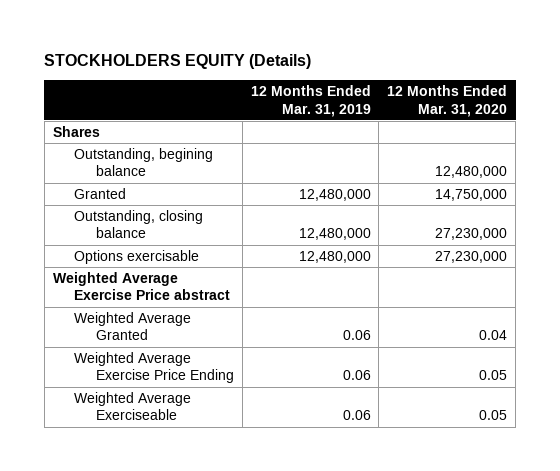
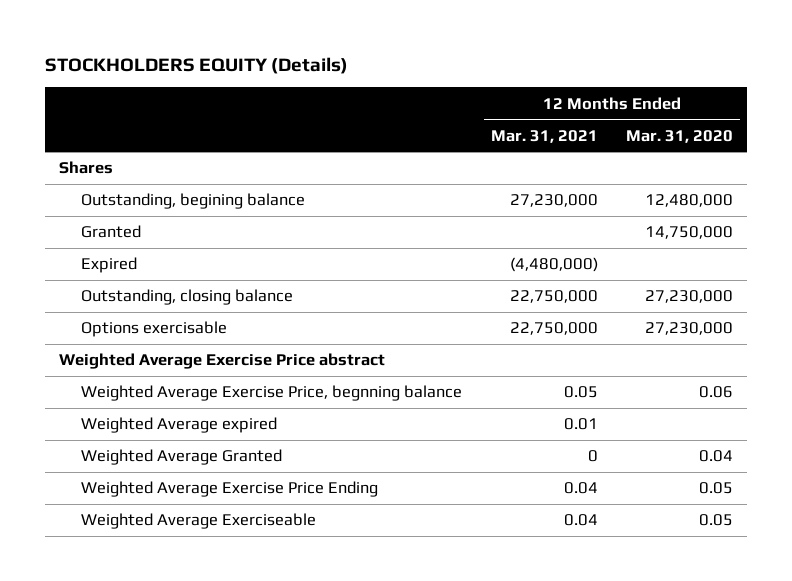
[250,85,371,117] 12 Months Ended Mar. 31, 2019 -> none
none -> [490,129,598,143] Mar. 31, 2021
none -> [81,257,138,274] Expired
none -> [81,385,463,402] Weighted Average Exercise Price, begnning balance
none -> [81,417,278,434] Weighted Average expired

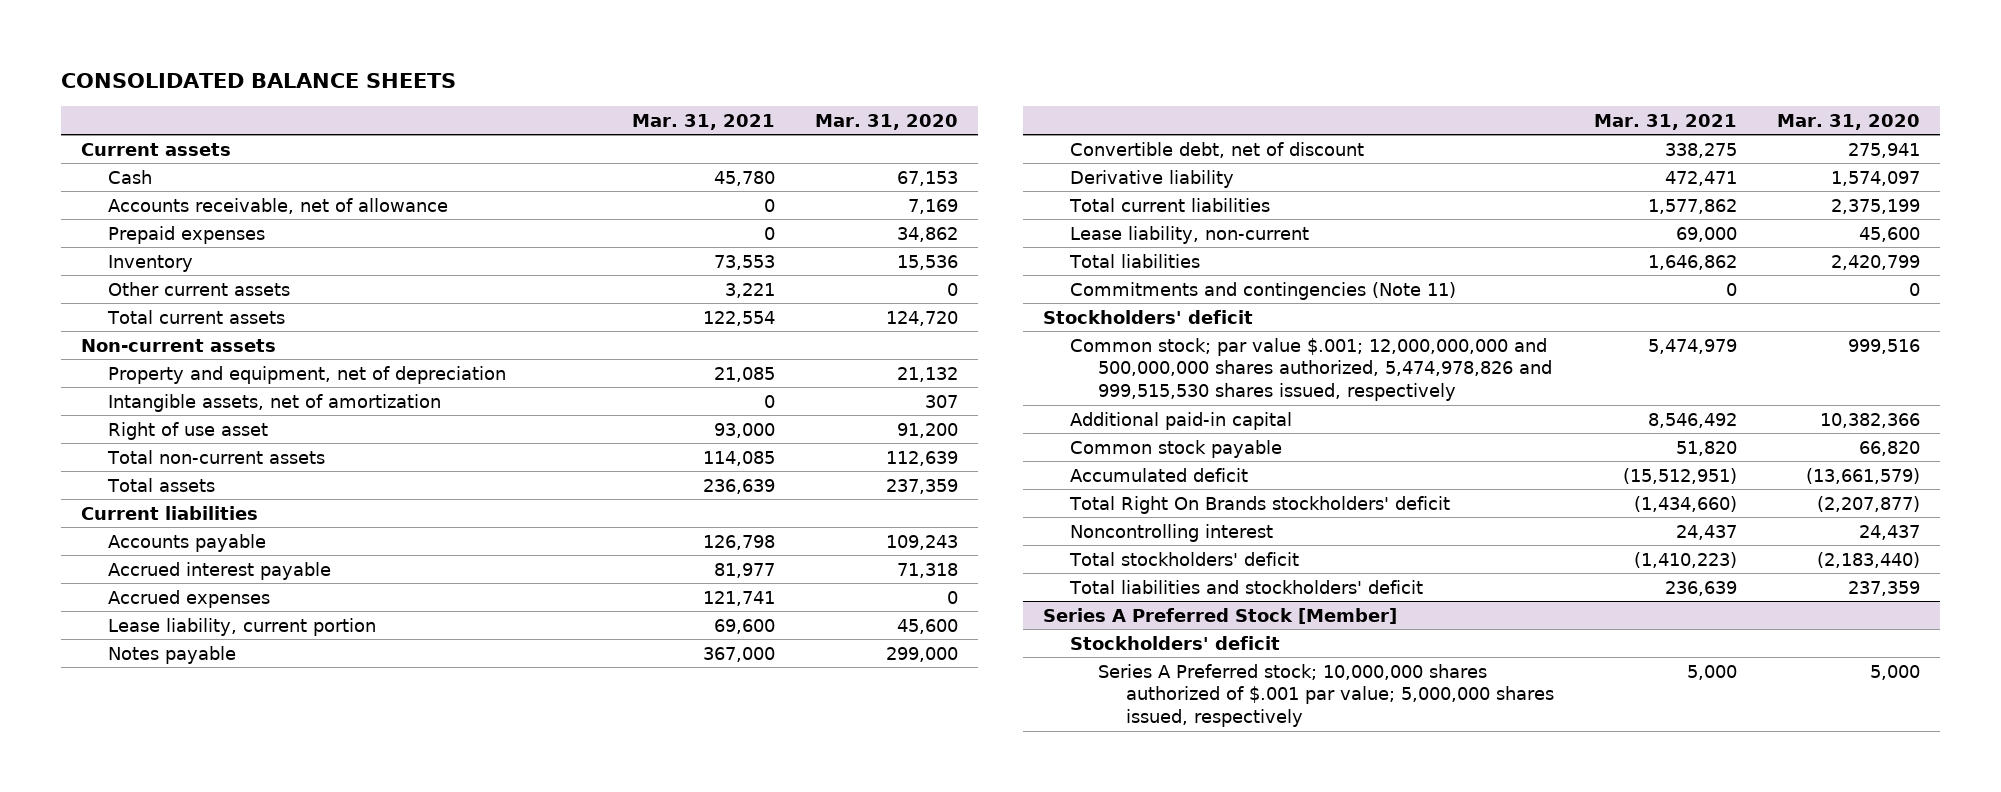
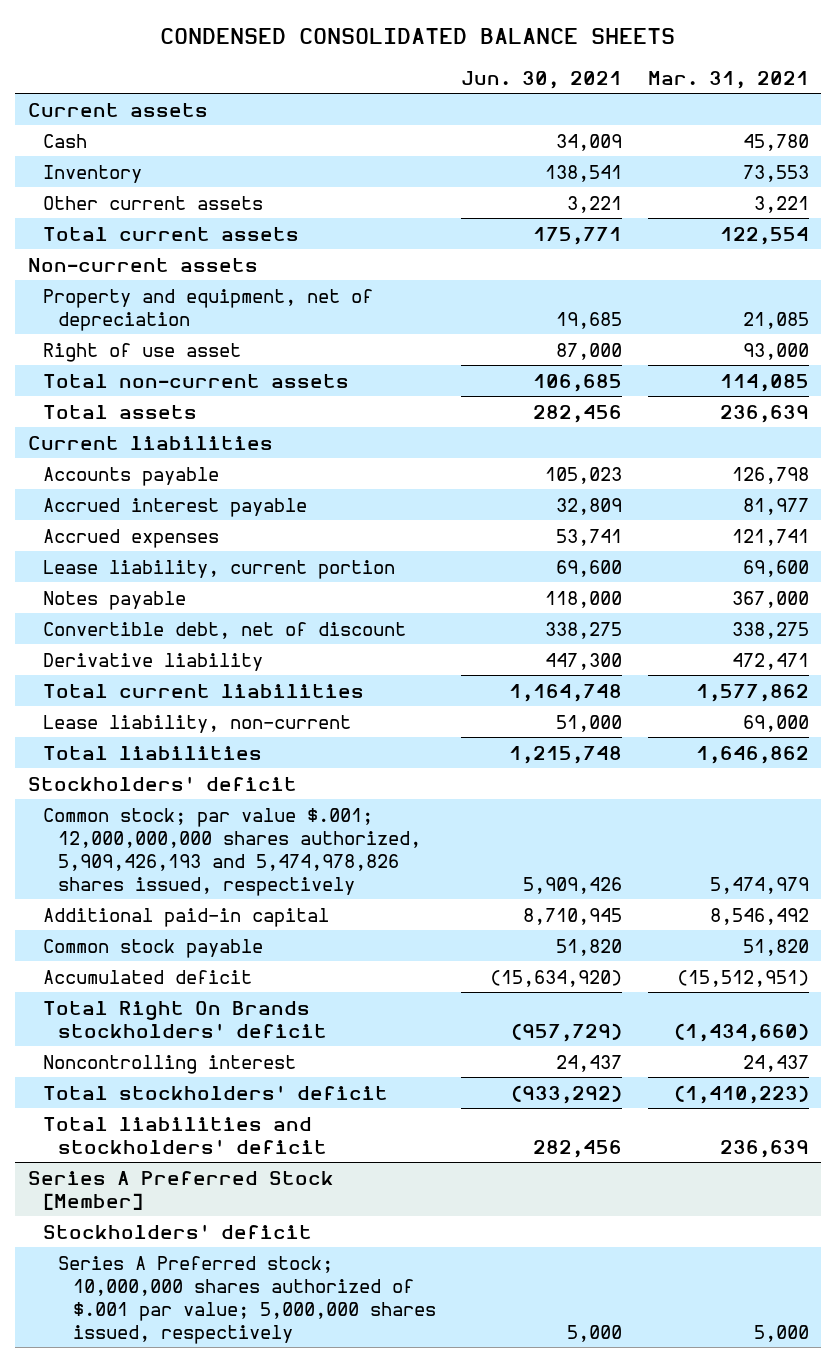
[60,73,456,89] CONSOLIDATED BALANCE SHEETS -> [160,27,676,44] CONDENSED CONSOLIDATED BALANCE SHEETS
[815,113,959,130] Mar. 31, 2020 -> none
none -> [461,70,623,89] Jun. 30, 2021
[108,197,449,214] Accounts receivable, net of allowance -> none
[108,225,266,244] Prepaid expenses -> none
[108,393,442,412] Intangible assets, net of amortization -> none
[1070,281,1457,300] Commitments and contingencies (Note 11) -> none
[1070,337,1552,402] Common stock; par value $.001; 12,000,000,000 and 500,000,000 shares authorized, 5,474,978,826 and 999,515,530 shares issued, respectively -> [43,807,422,896] Common stock; par value $.001; 12,000,000,000 shares authorized, 5,909,426,193 and 5,474,978,826 shares issued, respectively

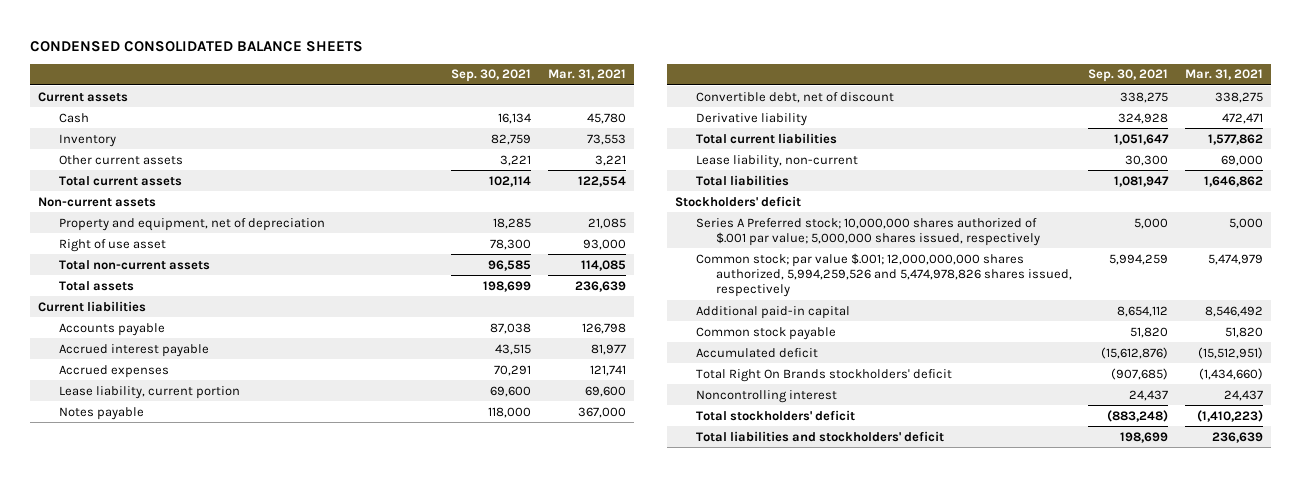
[461,70,623,89] Jun. 30, 2021 -> none
none -> [451,69,532,83] Sep. 30, 2021
none -> [695,217,1040,246] Series A Preferred stock; 10,000,000 shares authorized of $.001 par value; 5,000,000 shares issued, respectively
[43,807,422,896] Common stock; par value $.001; 12,000,000,000 shares authorized, 5,909,426,193 and 5,474,978,826 shares issued, respectively -> [695,252,1072,298] Common stock; par value $.001; 12,000,000,000 shares authorized, 5,994,259,526 and 5,474,978,826 shares issued, respectively
[27,1170,334,1210] Series A Preferred Stock [Member] -> none
[43,1223,313,1239] Stockholders' deficit -> none
[58,1255,437,1344] Series A Preferred stock; 10,000,000 shares authorized of $.001 par value; 5,000,000 shares issued, respectively -> none

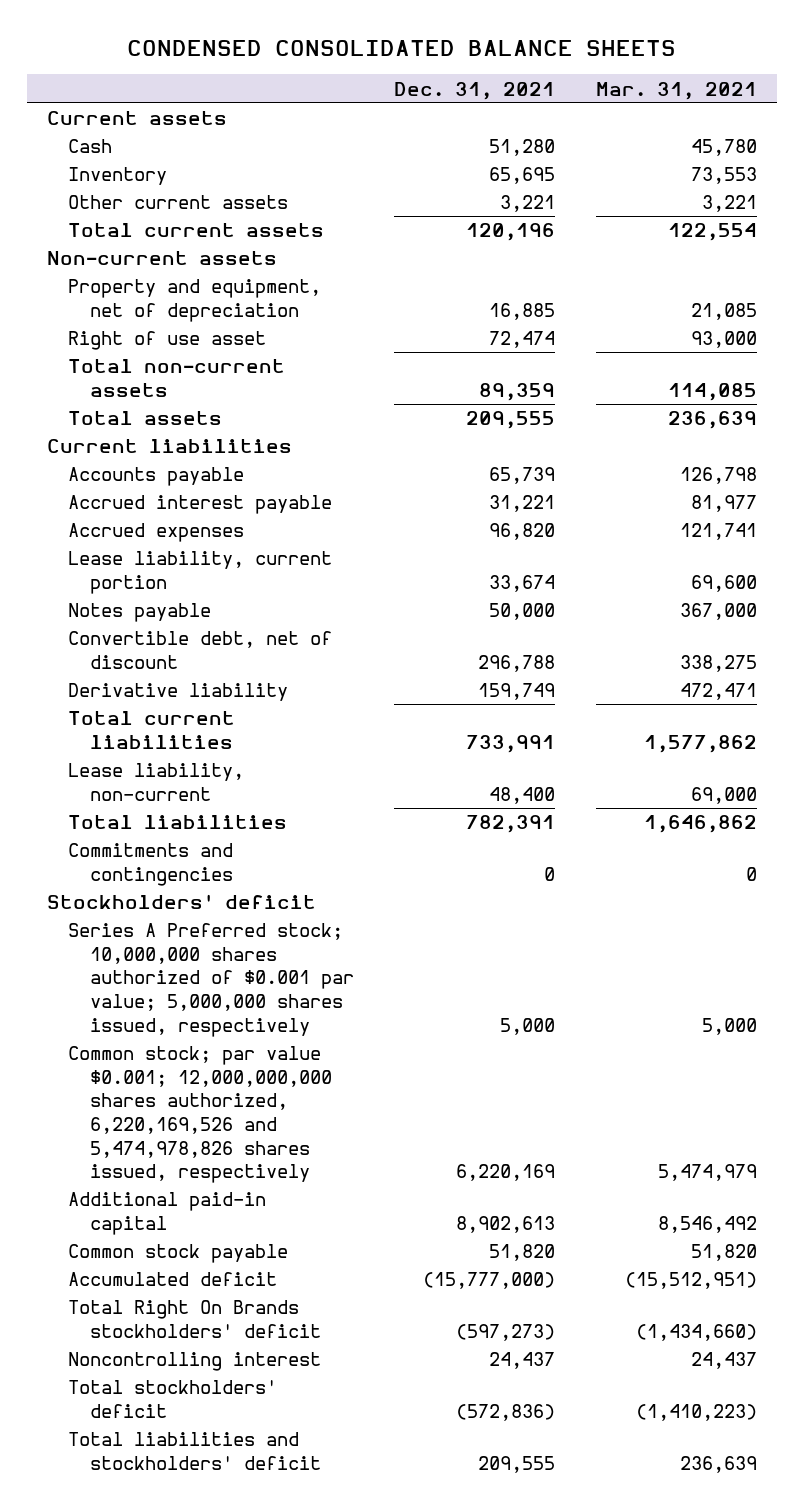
[451,69,532,83] Sep. 30, 2021 -> none
none -> [394,81,556,100] Dec. 31, 2021
none -> [68,843,234,886] Commitments and contingencies
[695,217,1040,246] Series A Preferred stock; 10,000,000 shares authorized of $.001 par value; 5,000,000 shares issued, respectively -> [68,923,354,1037] Series A Preferred stock; 10,000,000 shares authorized of $0.001 par value; 5,000,000 shares issued, respectively
[695,252,1072,298] Common stock; par value $.001; 12,000,000,000 shares authorized, 5,994,259,526 and 5,474,978,826 shares issued, respectively -> [68,1046,332,1184] Common stock; par value $0.001; 12,000,000,000 shares authorized, 6,220,169,526 and 5,474,978,826 shares issued, respectively

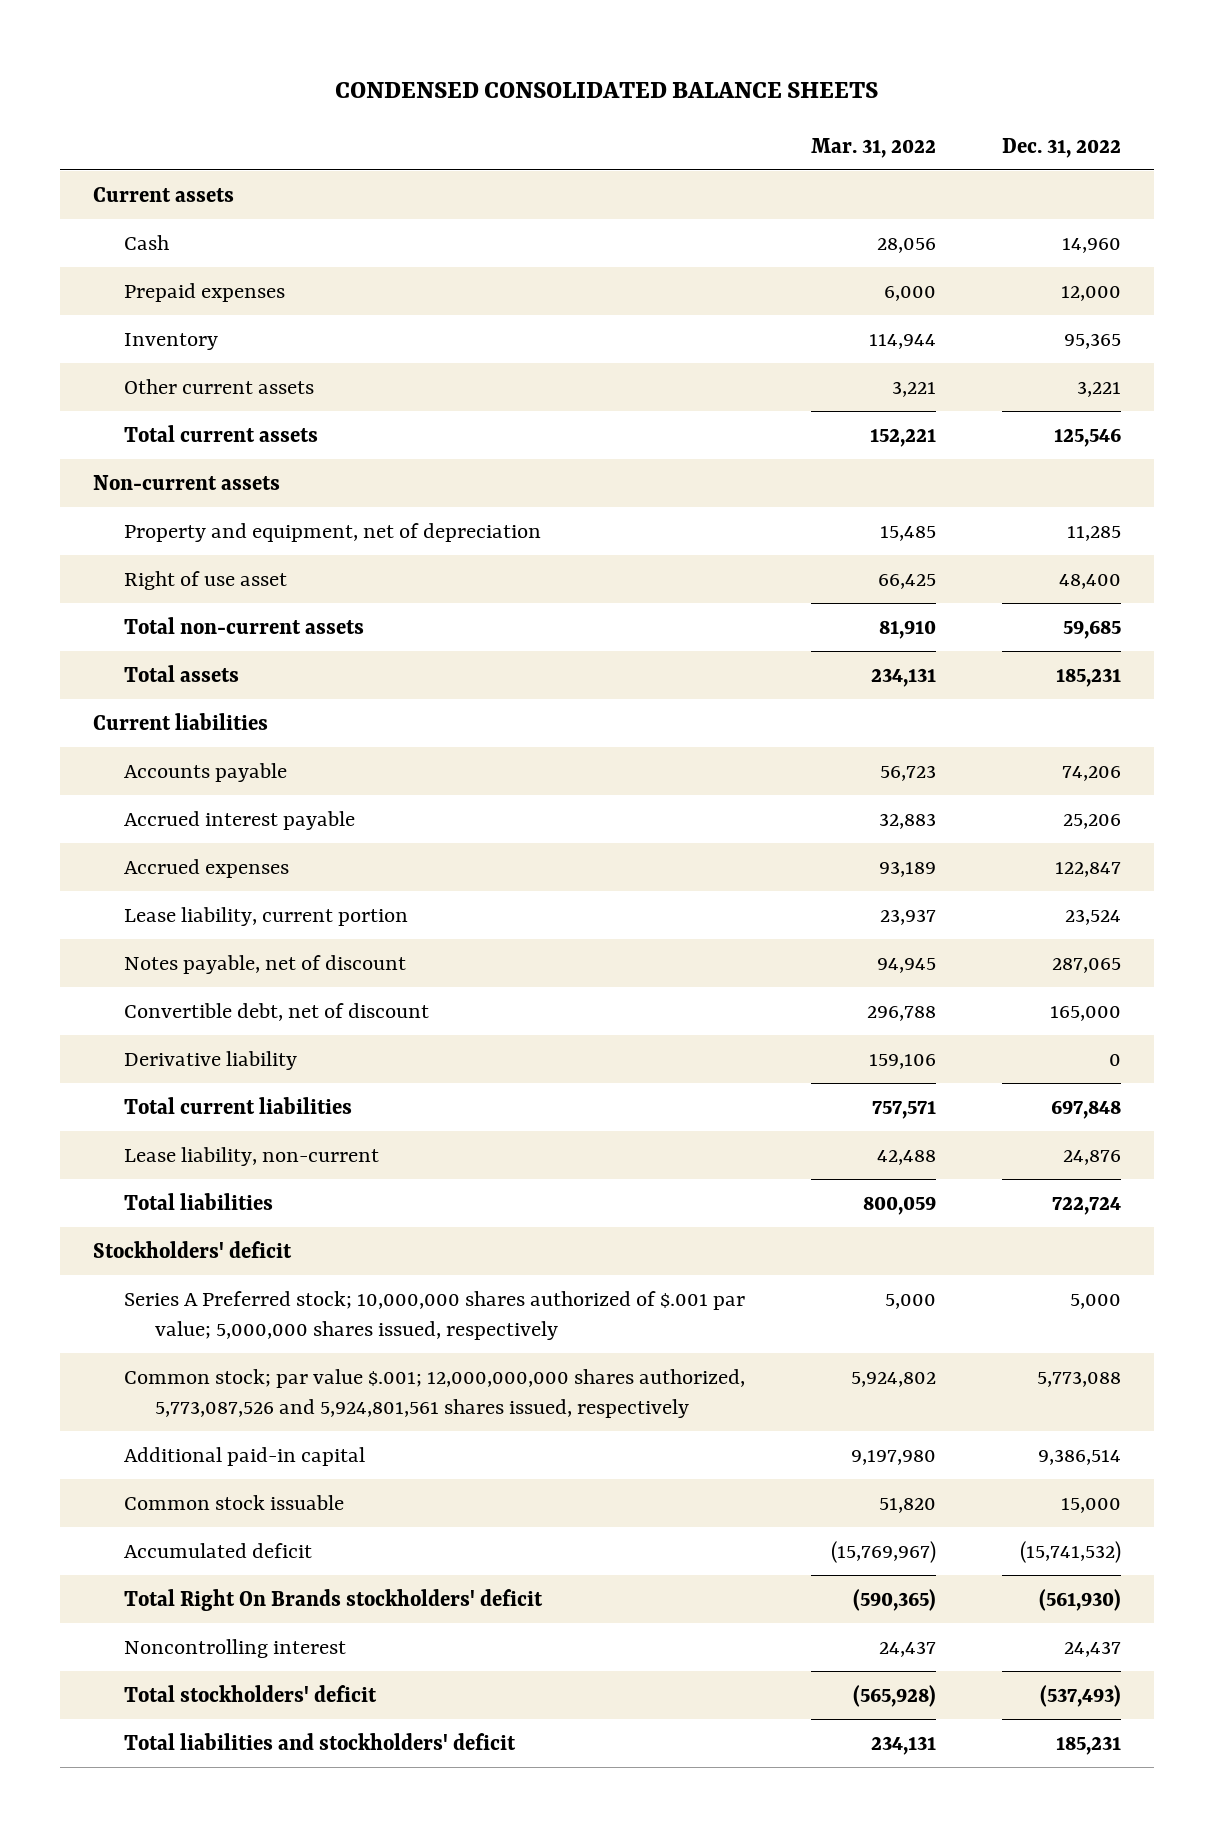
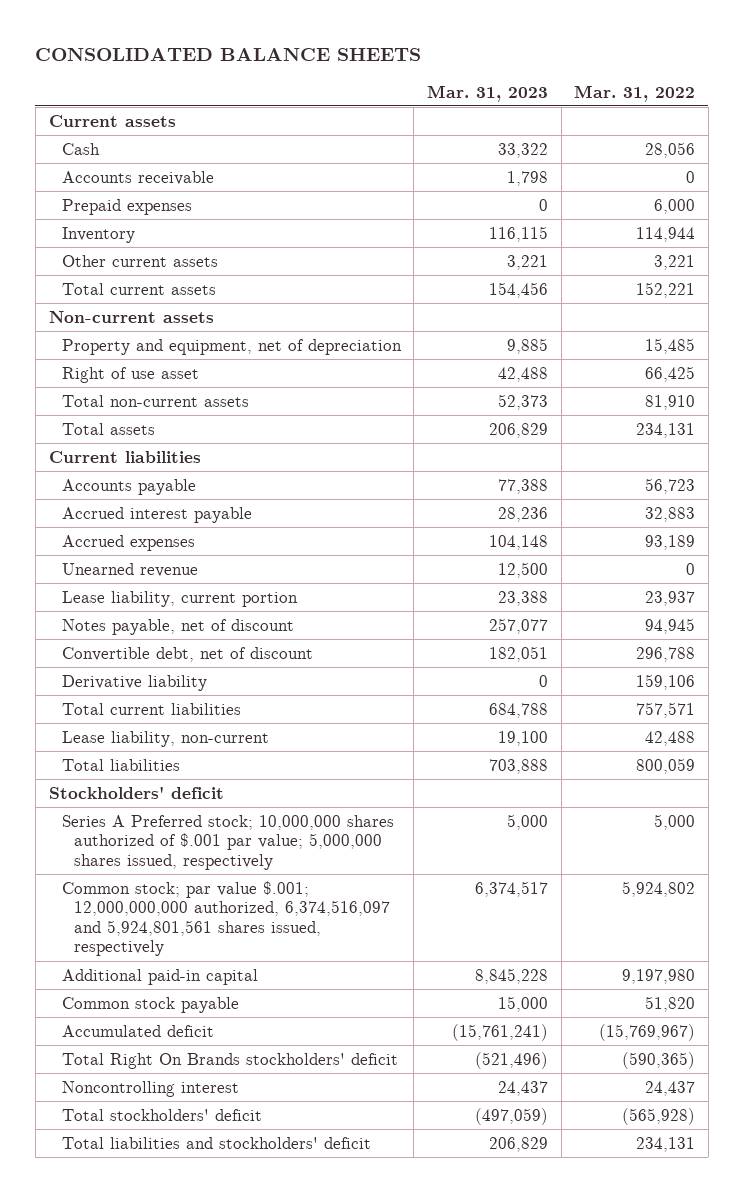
[334,81,878,98] CONDENSED CONSOLIDATED BALANCE SHEETS -> [35,48,422,62] CONSOLIDATED BALANCE SHEETS
[1001,137,1121,158] Dec. 31, 2022 -> none
none -> [426,84,548,102] Mar. 31, 2023
none -> [61,170,214,185] Accounts receivable
none -> [61,562,198,577] Unearned revenue
[124,1368,746,1418] Common stock; par value $.001; 12,000,000,000 shares authorized, 5,773,087,526 and 5,924,801,561 shares issued, respectively -> [61,880,391,957] Common stock; par value $.001; 12,000,000,000 authorized, 6,374,516,097 and 5,924,801,561 shares issued, respectively
[124,1494,345,1510] Common stock issuable -> [61,996,239,1013] Common stock payable

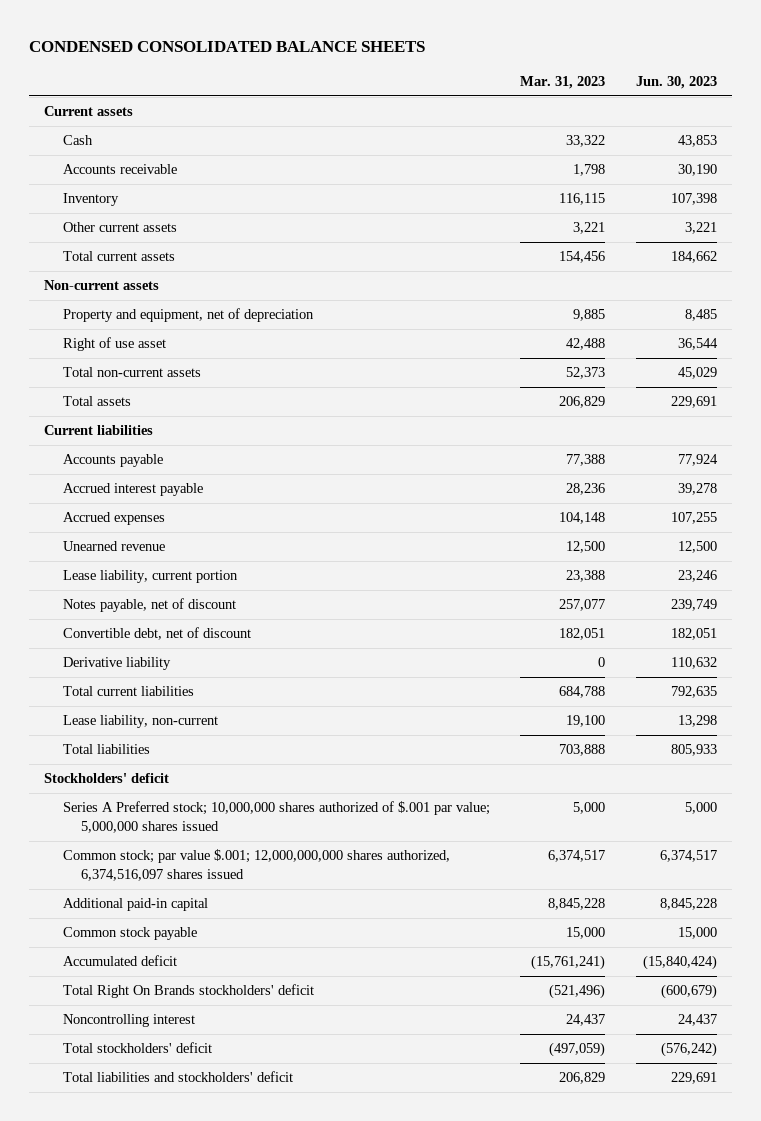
[35,48,422,62] CONSOLIDATED BALANCE SHEETS -> [29,40,426,52] CONDENSED CONSOLIDATED BALANCE SHEETS
[574,84,696,102] Mar. 31, 2022 -> none
none -> [635,76,717,90] Jun. 30, 2023
[61,198,192,215] Prepaid expenses -> none
[61,814,394,870] Series A Preferred stock; 10,000,000 shares authorized of $.001 par value; 5,000,000 shares issued, respectively -> [62,801,490,834] Series A Preferred stock; 10,000,000 shares authorized of $.001 par value; 5,000,000 shares issued
[61,880,391,957] Common stock; par value $.001; 12,000,000,000 authorized, 6,374,516,097 and 5,924,801,561 shares issued, respectively -> [62,849,450,882] Common stock; par value $.001; 12,000,000,000 shares authorized, 6,374,516,097 shares issued

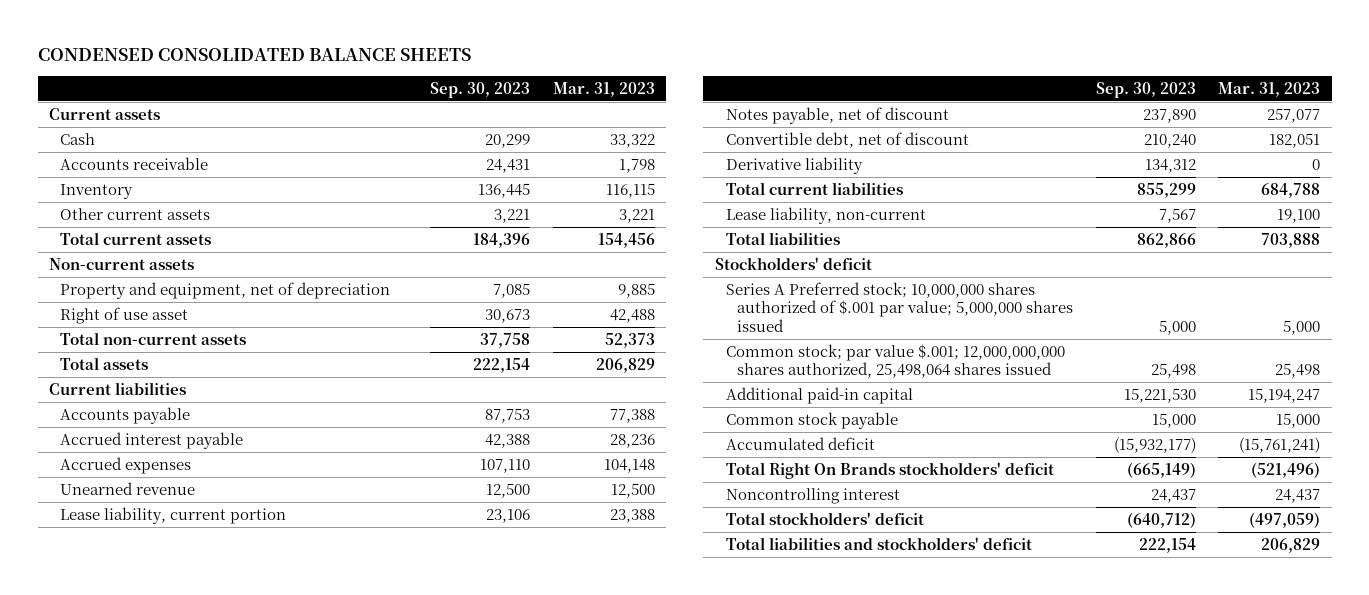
[635,76,717,90] Jun. 30, 2023 -> none
none -> [429,81,530,98] Sep. 30, 2023
[62,849,450,882] Common stock; par value $.001; 12,000,000,000 shares authorized, 6,374,516,097 shares issued -> [725,343,1065,379] Common stock; par value $.001; 12,000,000,000 shares authorized, 25,498,064 shares issued
[548,850,606,863] 6,374,517 -> [1275,363,1321,379] 25,498
[548,898,606,911] 8,845,228 -> [1248,387,1321,403] 15,194,247

